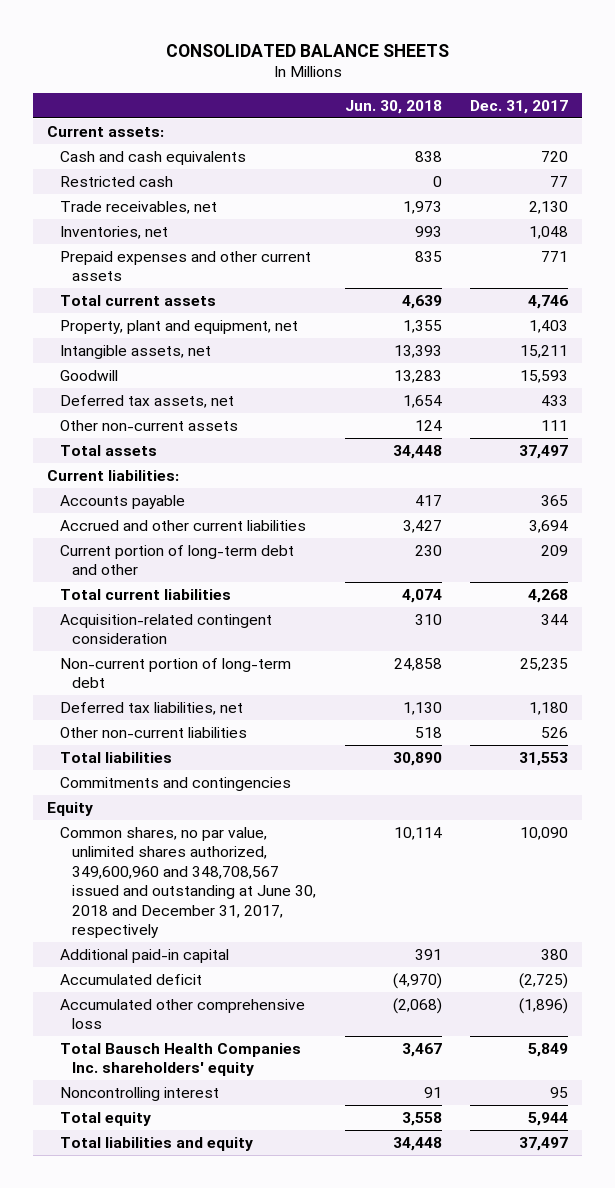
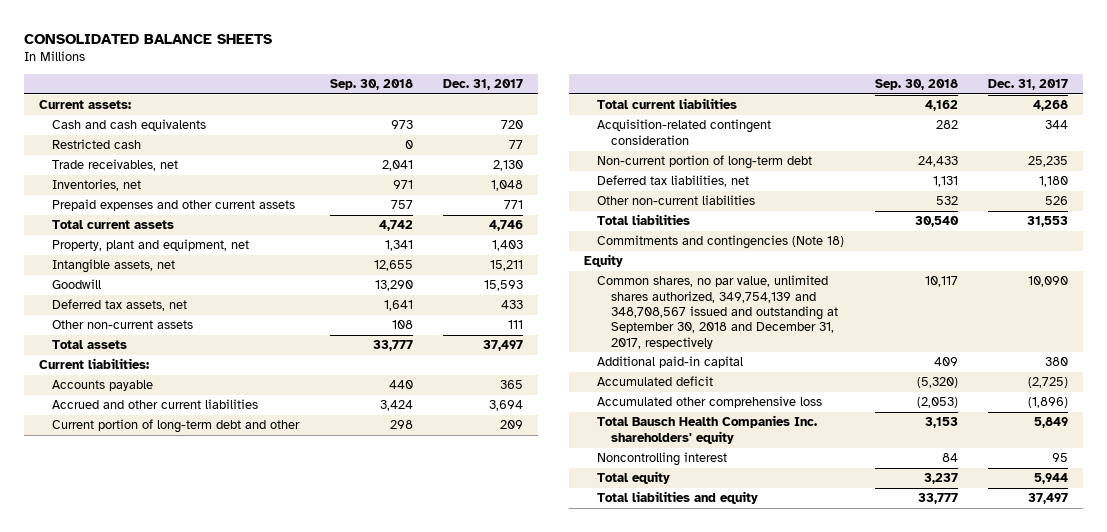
[344,99,442,114] Jun. 30, 2018 -> none
none -> [329,79,413,91] Sep. 30, 2018
[59,776,291,791] Commitments and contingencies -> [597,235,845,250] Commitments and contingencies (Note 18)
[59,826,317,939] Common shares, no par value, unlimited shares authorized, 349,600,960 and 348,708,567 issued and outstanding at June 30, 2018 and December 31, 2017, respectively -> [597,275,838,349] Common shares, no par value, unlimited shares authorized, 349,754,139 and 348,708,567 issued and outstanding at September 30, 2018 and December 31, 2017, respectively

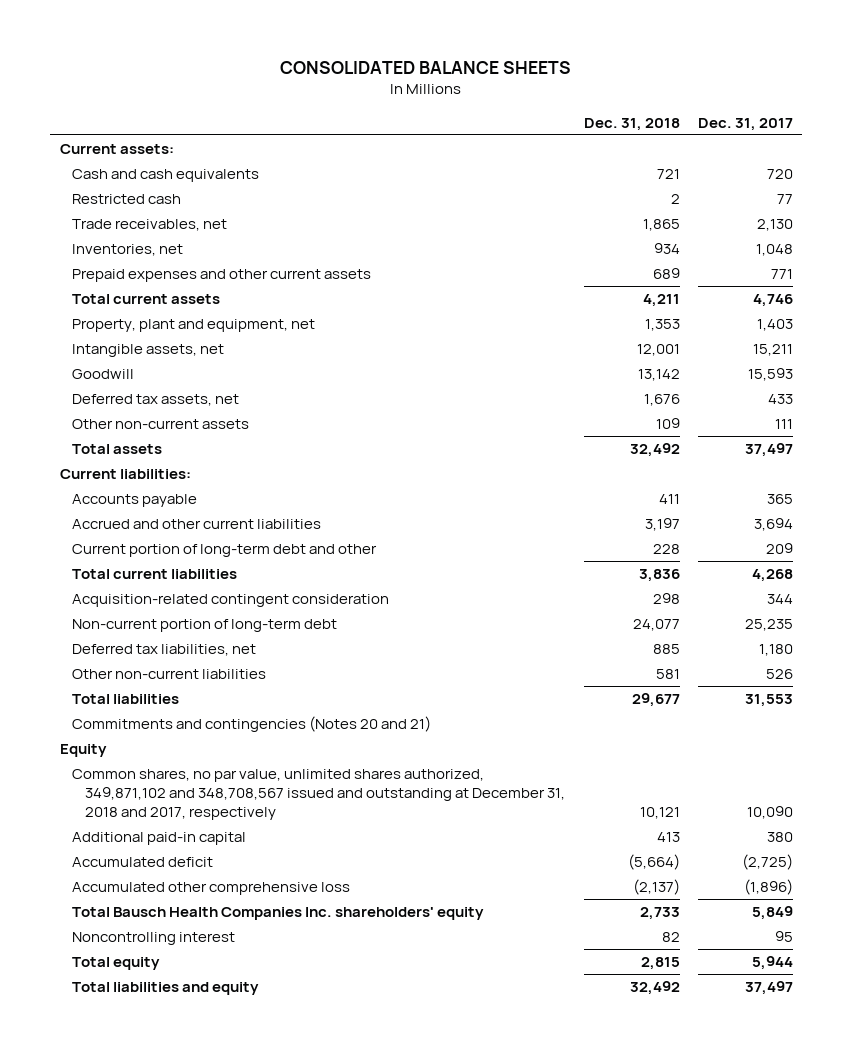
[329,79,413,91] Sep. 30, 2018 -> none
none -> [583,117,680,131] Dec. 31, 2018
[597,235,845,250] Commitments and contingencies (Note 18) -> [72,716,432,733] Commitments and contingencies (Notes 20 and 21)
[597,275,838,349] Common shares, no par value, unlimited shares authorized, 349,754,139 and 348,708,567 issued and outstanding at September 30, 2018 and December 31, 2017, respectively -> [72,769,566,820] Common shares, no par value, unlimited shares authorized, 349,871,102 and 348,708,567 issued and outstanding at December 31, 2018 and 2017, respectively

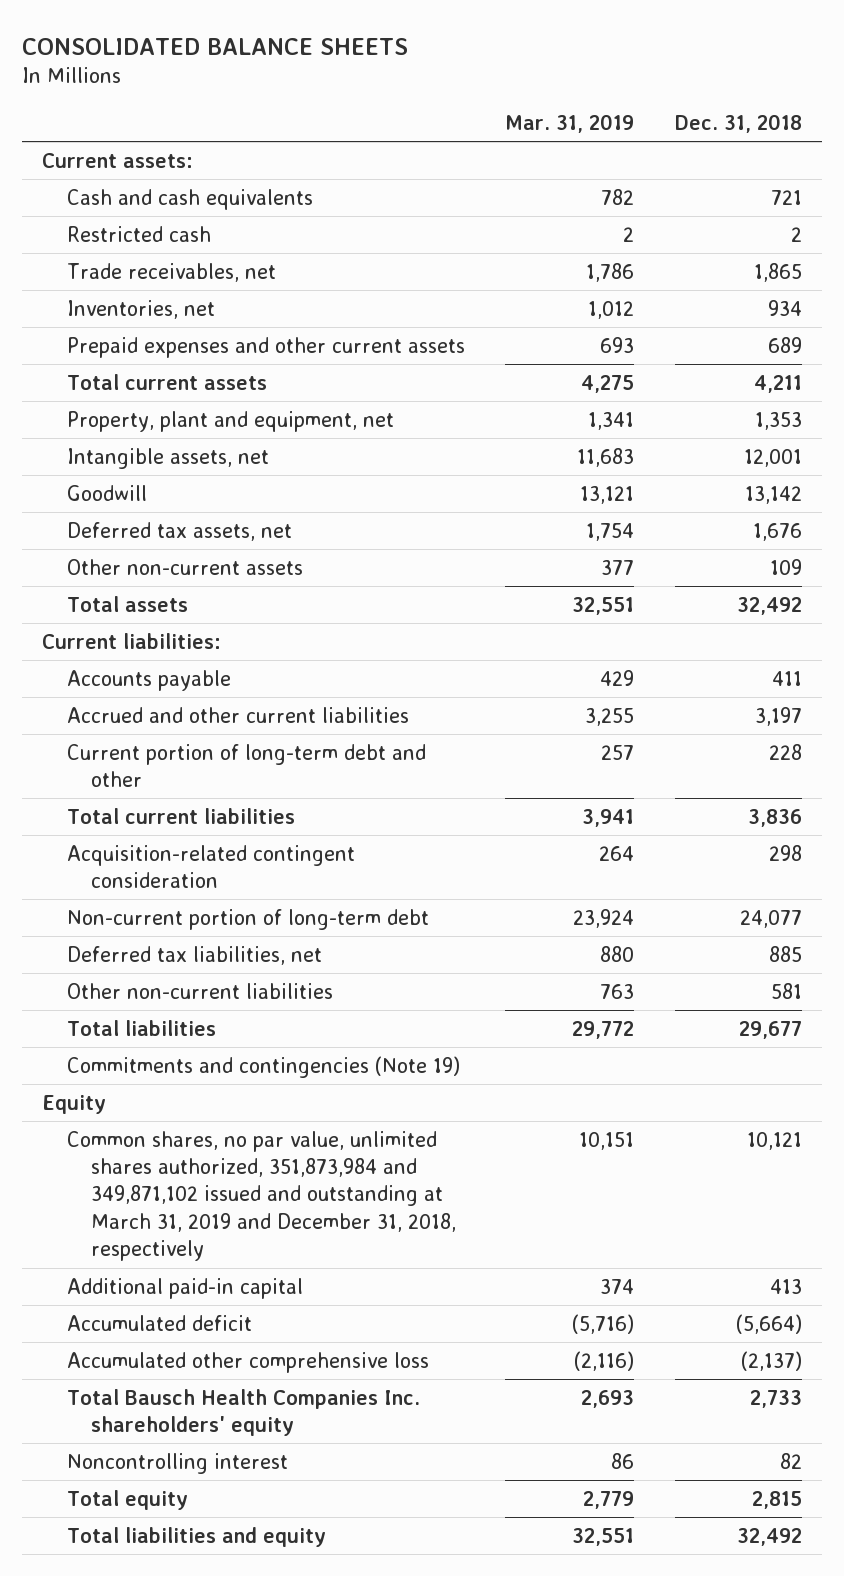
[697,117,793,131] Dec. 31, 2017 -> none
none -> [505,114,635,134] Mar. 31, 2019
[72,716,432,733] Commitments and contingencies (Notes 20 and 21) -> [66,1055,460,1078] Commitments and contingencies (Note 19)
[72,769,566,820] Common shares, no par value, unlimited shares authorized, 349,871,102 and 348,708,567 issued and outstanding at December 31, 2018 and 2017, respectively -> [66,1130,457,1262] Common shares, no par value, unlimited shares authorized, 351,873,984 and 349,871,102 issued and outstanding at March 31, 2019 and December 31, 2018, respectively

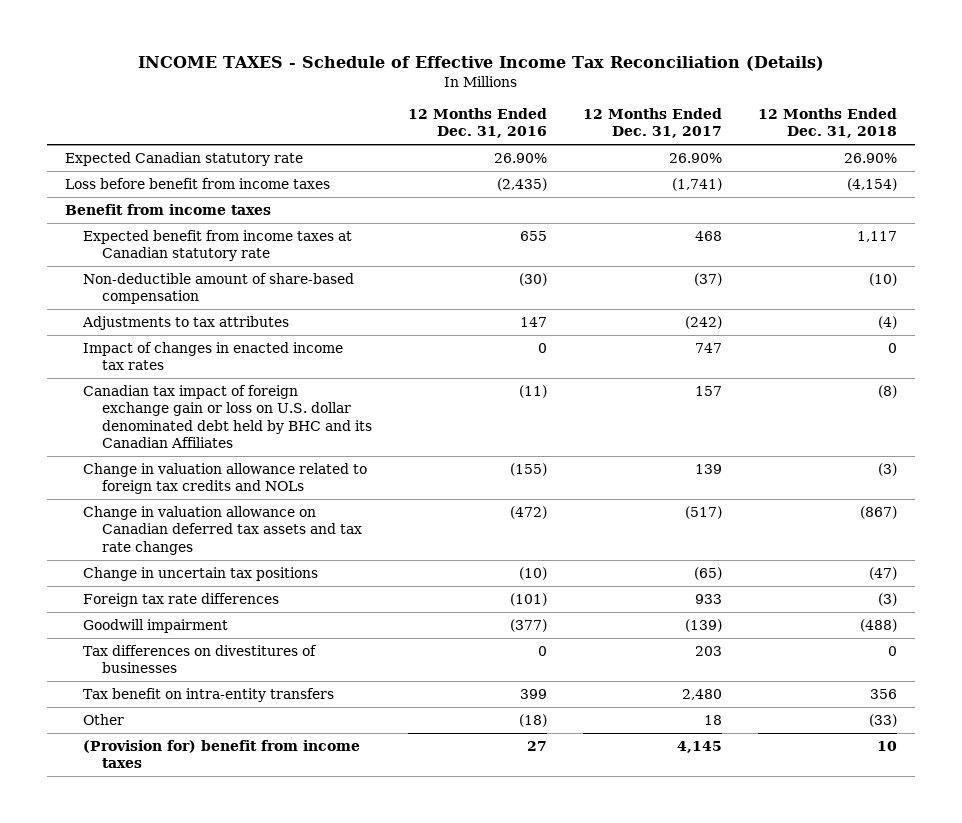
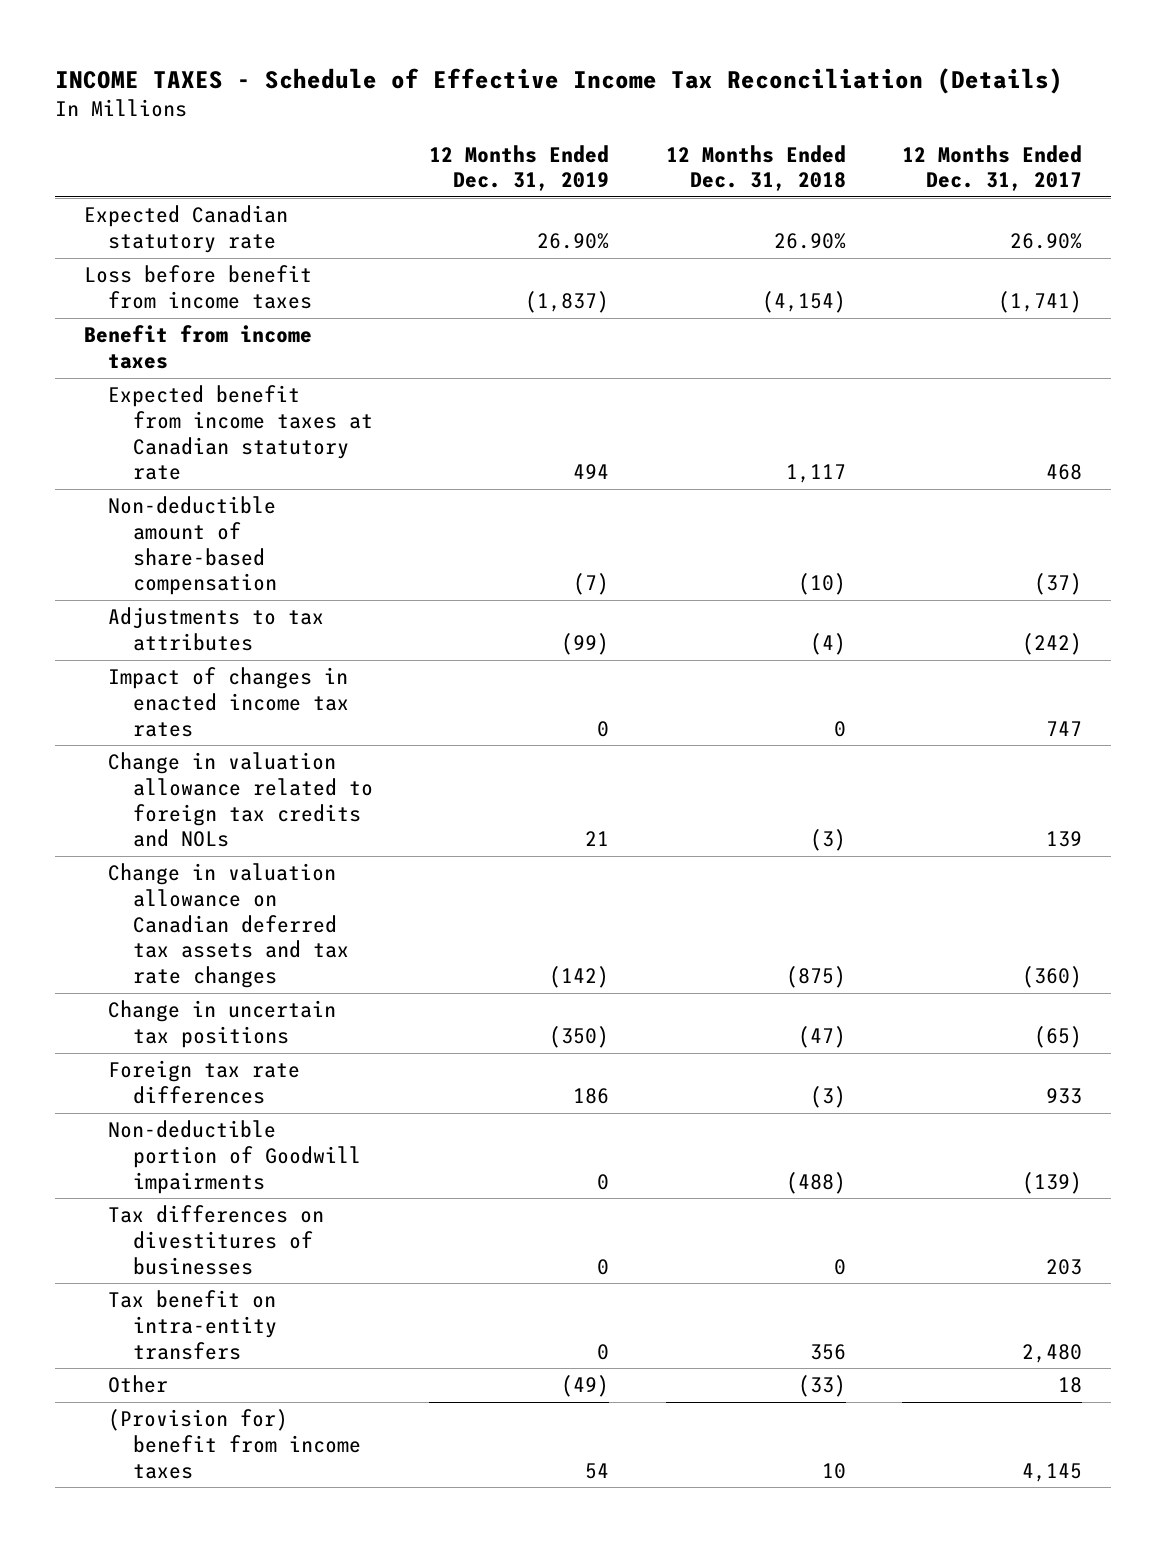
[408,107,548,139] 12 Months Ended Dec. 31, 2016 -> none
none -> [429,144,610,192] 12 Months Ended Dec. 31, 2019
[83,385,373,449] Canadian tax impact of foreign exchange gain or loss on U.S. dollar denominated debt held by BHC and its Canadian Affiliates -> none
[685,506,723,520] (517) -> [1022,966,1083,989] (360)
[860,506,898,520] (867) -> [785,966,846,989] (875)
[83,619,229,634] Goodwill impairment -> [108,1120,361,1194] Non-deductible portion of Goodwill impairments

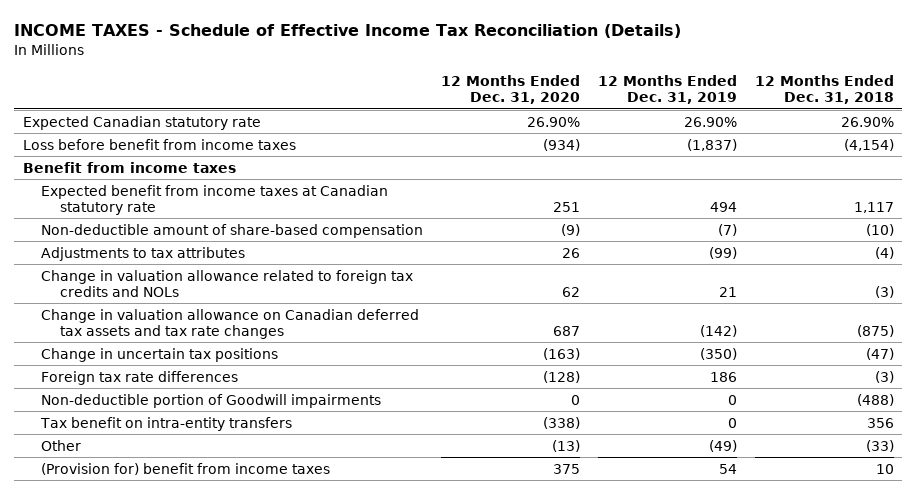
[902,144,1083,192] 12 Months Ended Dec. 31, 2017 -> none
none -> [441,74,581,105] 12 Months Ended Dec. 31, 2020
[108,667,349,737] Impact of changes in enacted income tax rates -> none
[108,1205,325,1275] Tax differences on divestitures of businesses -> none

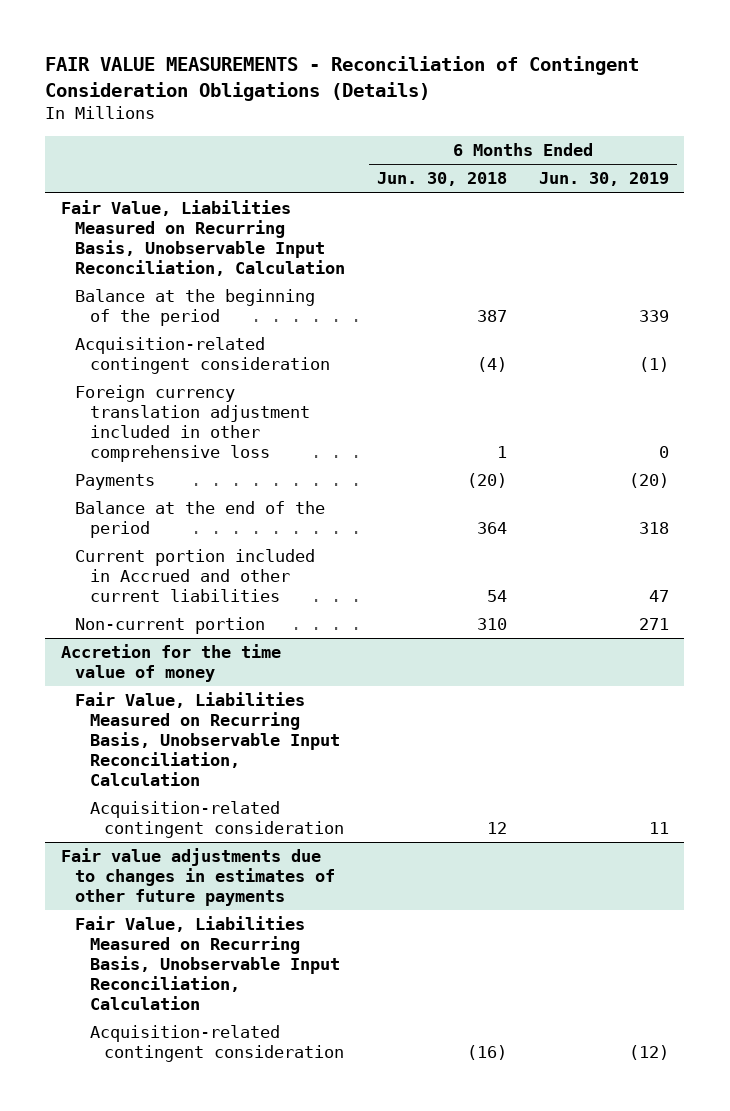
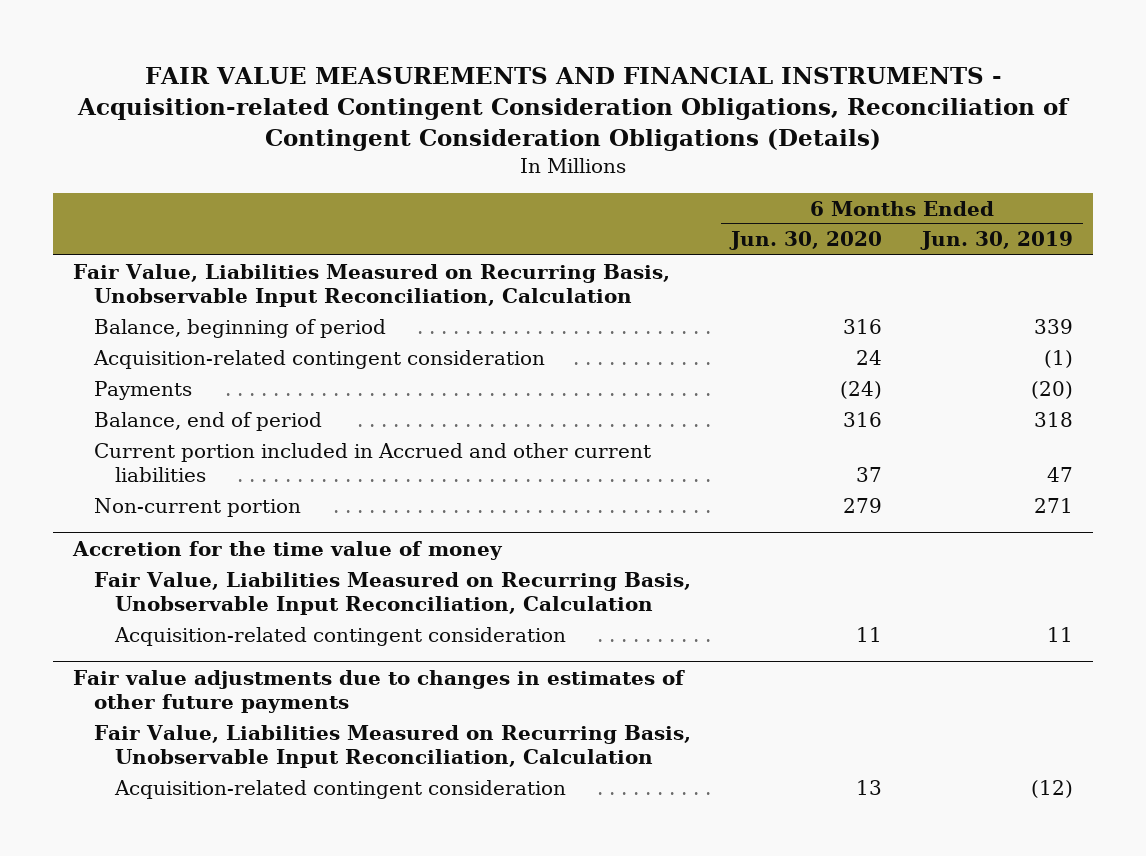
[45,56,640,101] FAIR VALUE MEASUREMENTS - Reconciliation of Contingent Consideration Obligations (Details) -> [76,67,1070,152] FAIR VALUE MEASUREMENTS AND FINANCIAL INSTRUMENTS - Acquisition-related Contingent Consideration Obligations, Reconciliation of Contingent Consideration Obligations (Details)
[377,172,508,187] Jun. 30, 2018 -> none
none -> [728,231,882,251] Jun. 30, 2020
[75,289,316,327] Balance at the beginning of the period -> [93,318,386,338] Balance, beginning of period
[75,385,310,463] Foreign currency translation adjustment included in other comprehensive loss -> none
[75,501,326,539] Balance at the end of the period -> [93,411,322,431] Balance, end of period

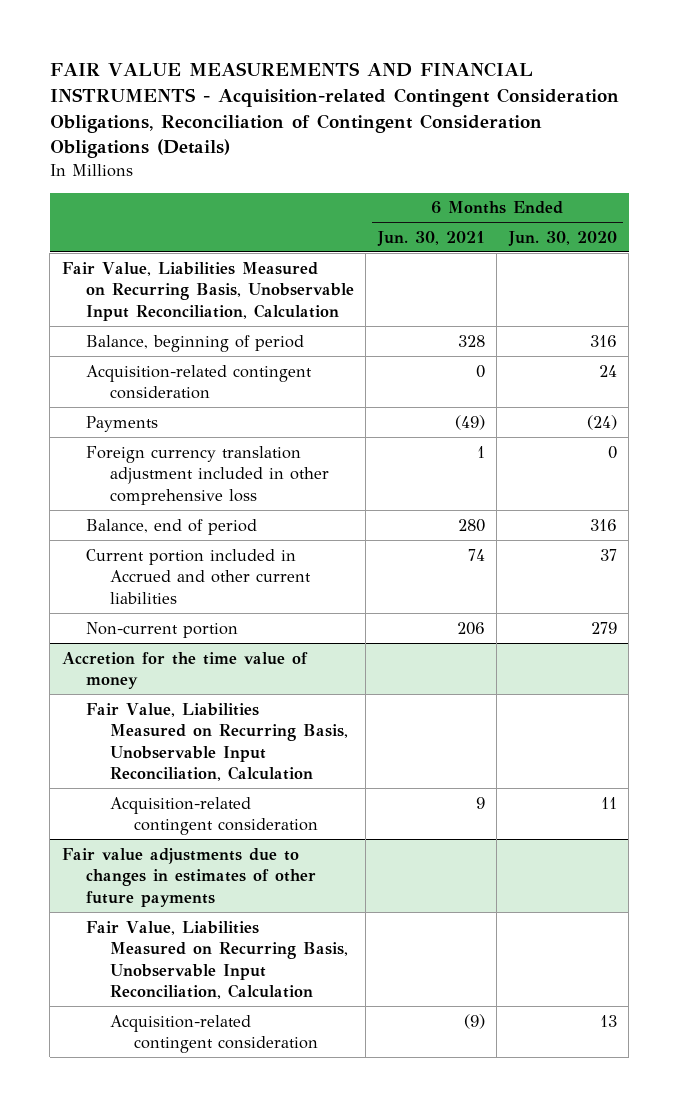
[919,231,1073,251] Jun. 30, 2019 -> none
none -> [376,230,485,246] Jun. 30, 2021
none -> [85,445,330,505] Foreign currency translation adjustment included in other comprehensive loss

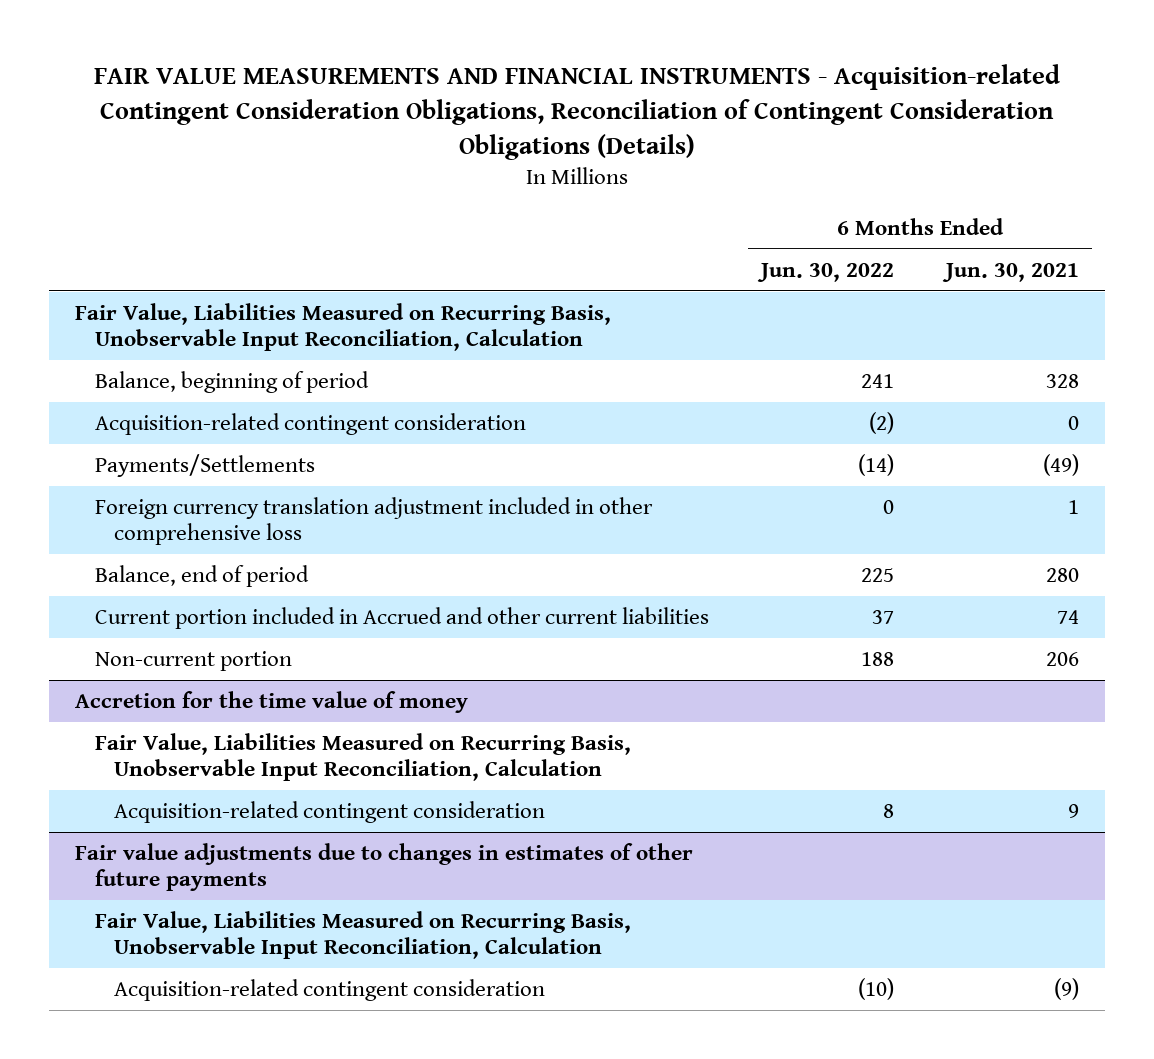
[507,230,617,246] Jun. 30, 2020 -> none
none -> [756,262,894,282] Jun. 30, 2022
[85,415,158,432] Payments -> [94,453,315,477] Payments/Settlements

